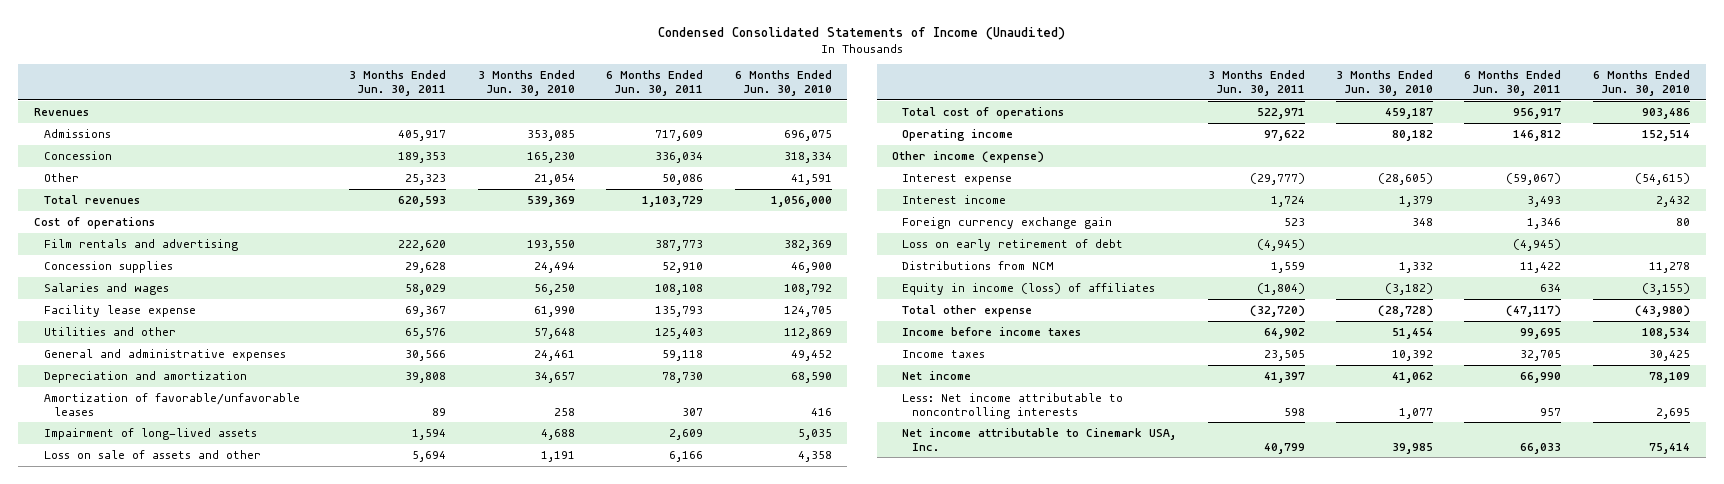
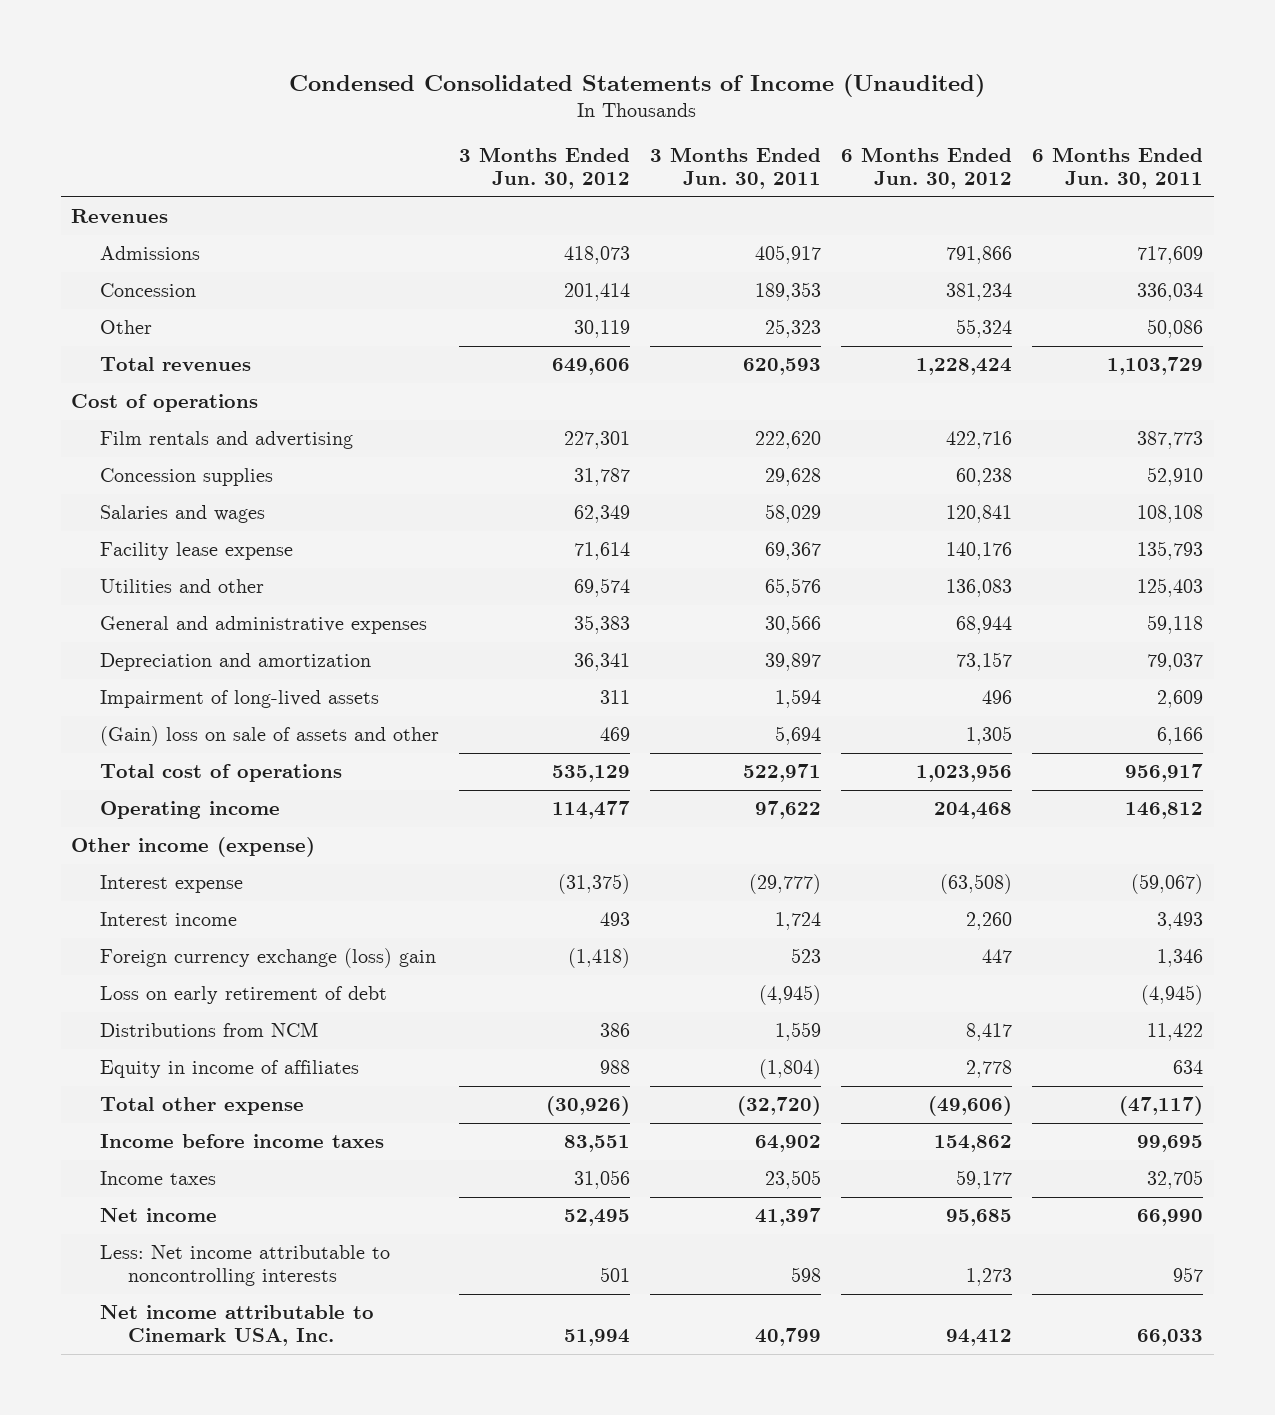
[477,70,575,97] 3 Months Ended Jun. 30, 2010 -> none
[734,70,832,97] 6 Months Ended Jun. 30, 2010 -> none
none -> [459,147,631,189] 3 Months Ended Jun. 30, 2012
none -> [841,147,1013,189] 6 Months Ended Jun. 30, 2012
[43,392,300,416] Amortization of favorable/unfavorable leases -> none
[405,371,447,383] 39,808 -> [765,653,822,672] 39,897
[662,371,704,383] 78,730 -> [1147,653,1204,672] 79,037
[43,449,261,459] Loss on sale of assets and other -> [99,726,439,747] (Gain) loss on sale of assets and other
[902,216,1113,229] Foreign currency exchange gain -> [99,948,436,969] Foreign currency exchange (loss) gain
[902,282,1156,295] Equity in income (loss) of affiliates -> [99,1060,359,1079] Equity in income of affiliates

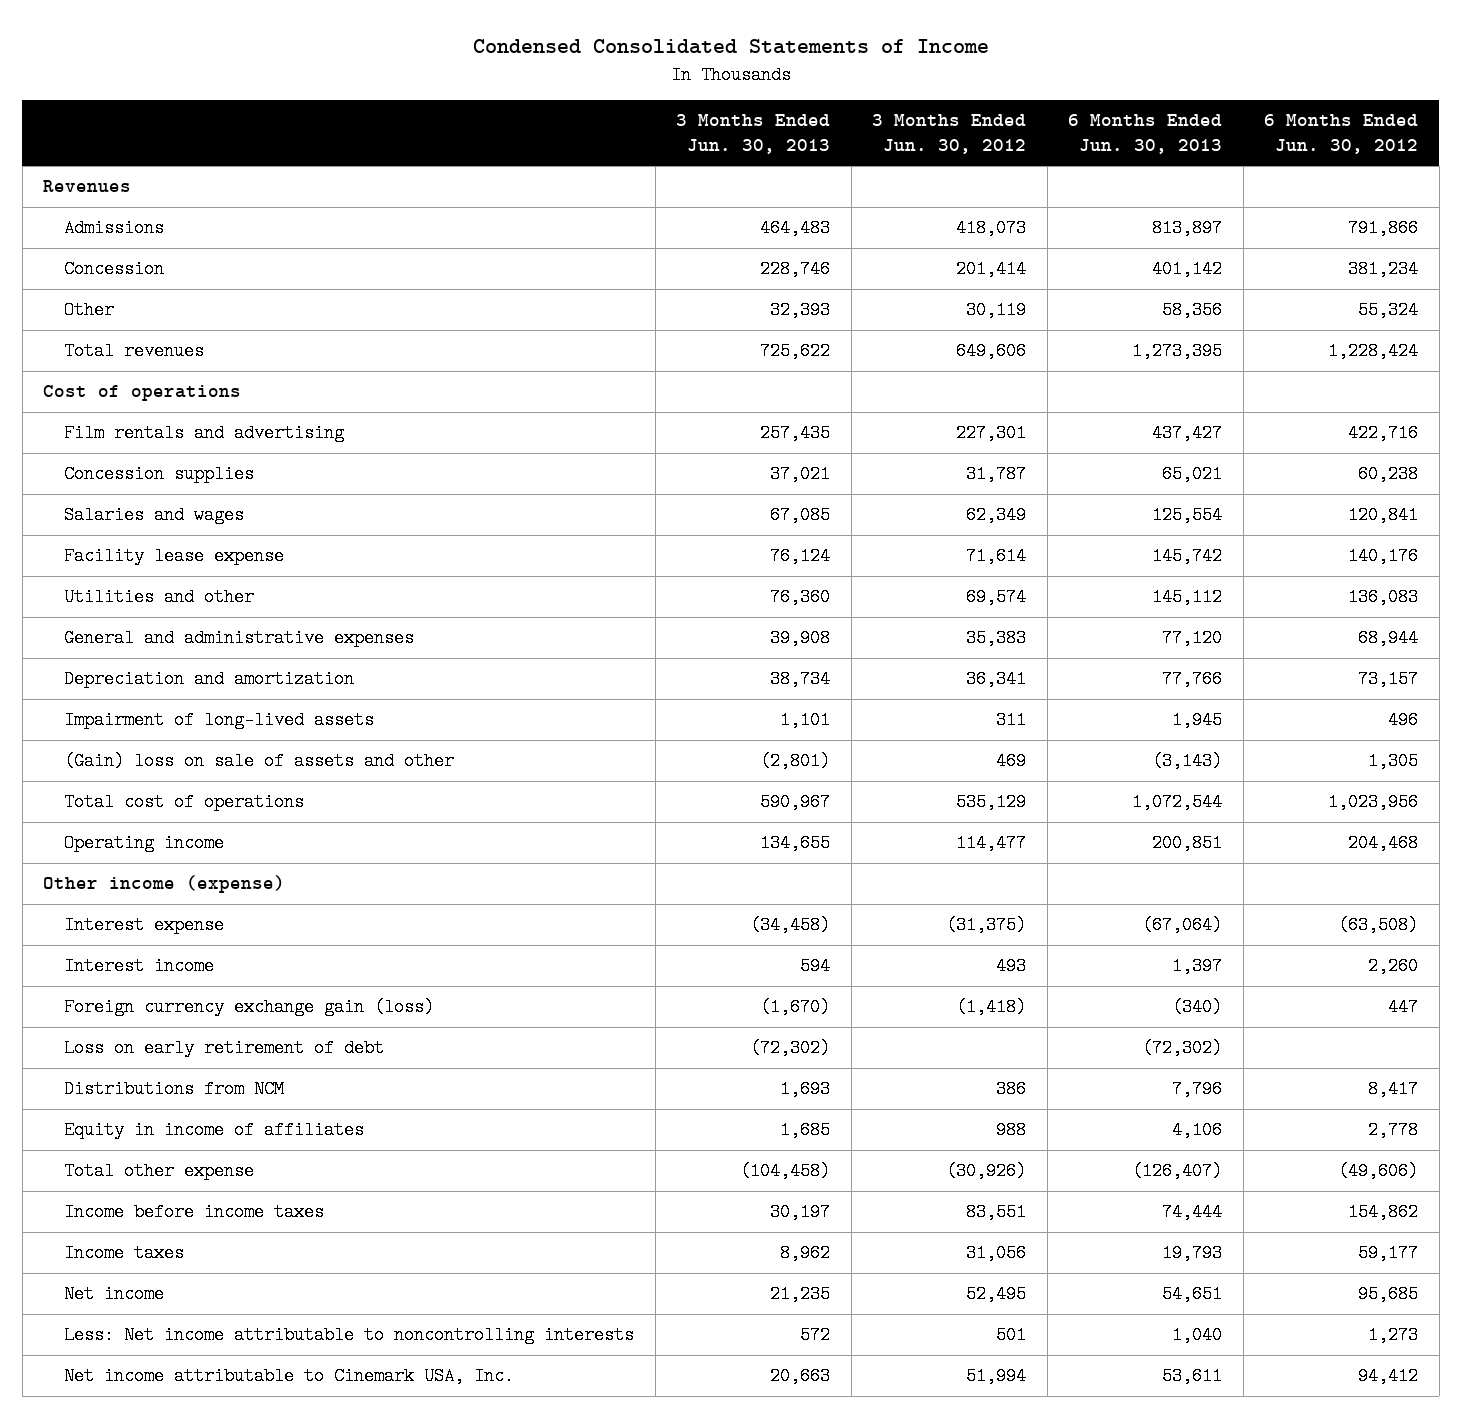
[289,74,986,98] Condensed Consolidated Statements of Income (Unaudited) -> [472,38,989,54] Condensed Consolidated Statements of Income
[650,147,822,189] 3 Months Ended Jun. 30, 2011 -> none
[1032,147,1204,189] 6 Months Ended Jun. 30, 2011 -> none
none -> [676,114,831,155] 3 Months Ended Jun. 30, 2013
none -> [1068,114,1223,155] 6 Months Ended Jun. 30, 2013
[99,948,436,969] Foreign currency exchange (loss) gain -> [64,998,435,1017] Foreign currency exchange gain (loss)

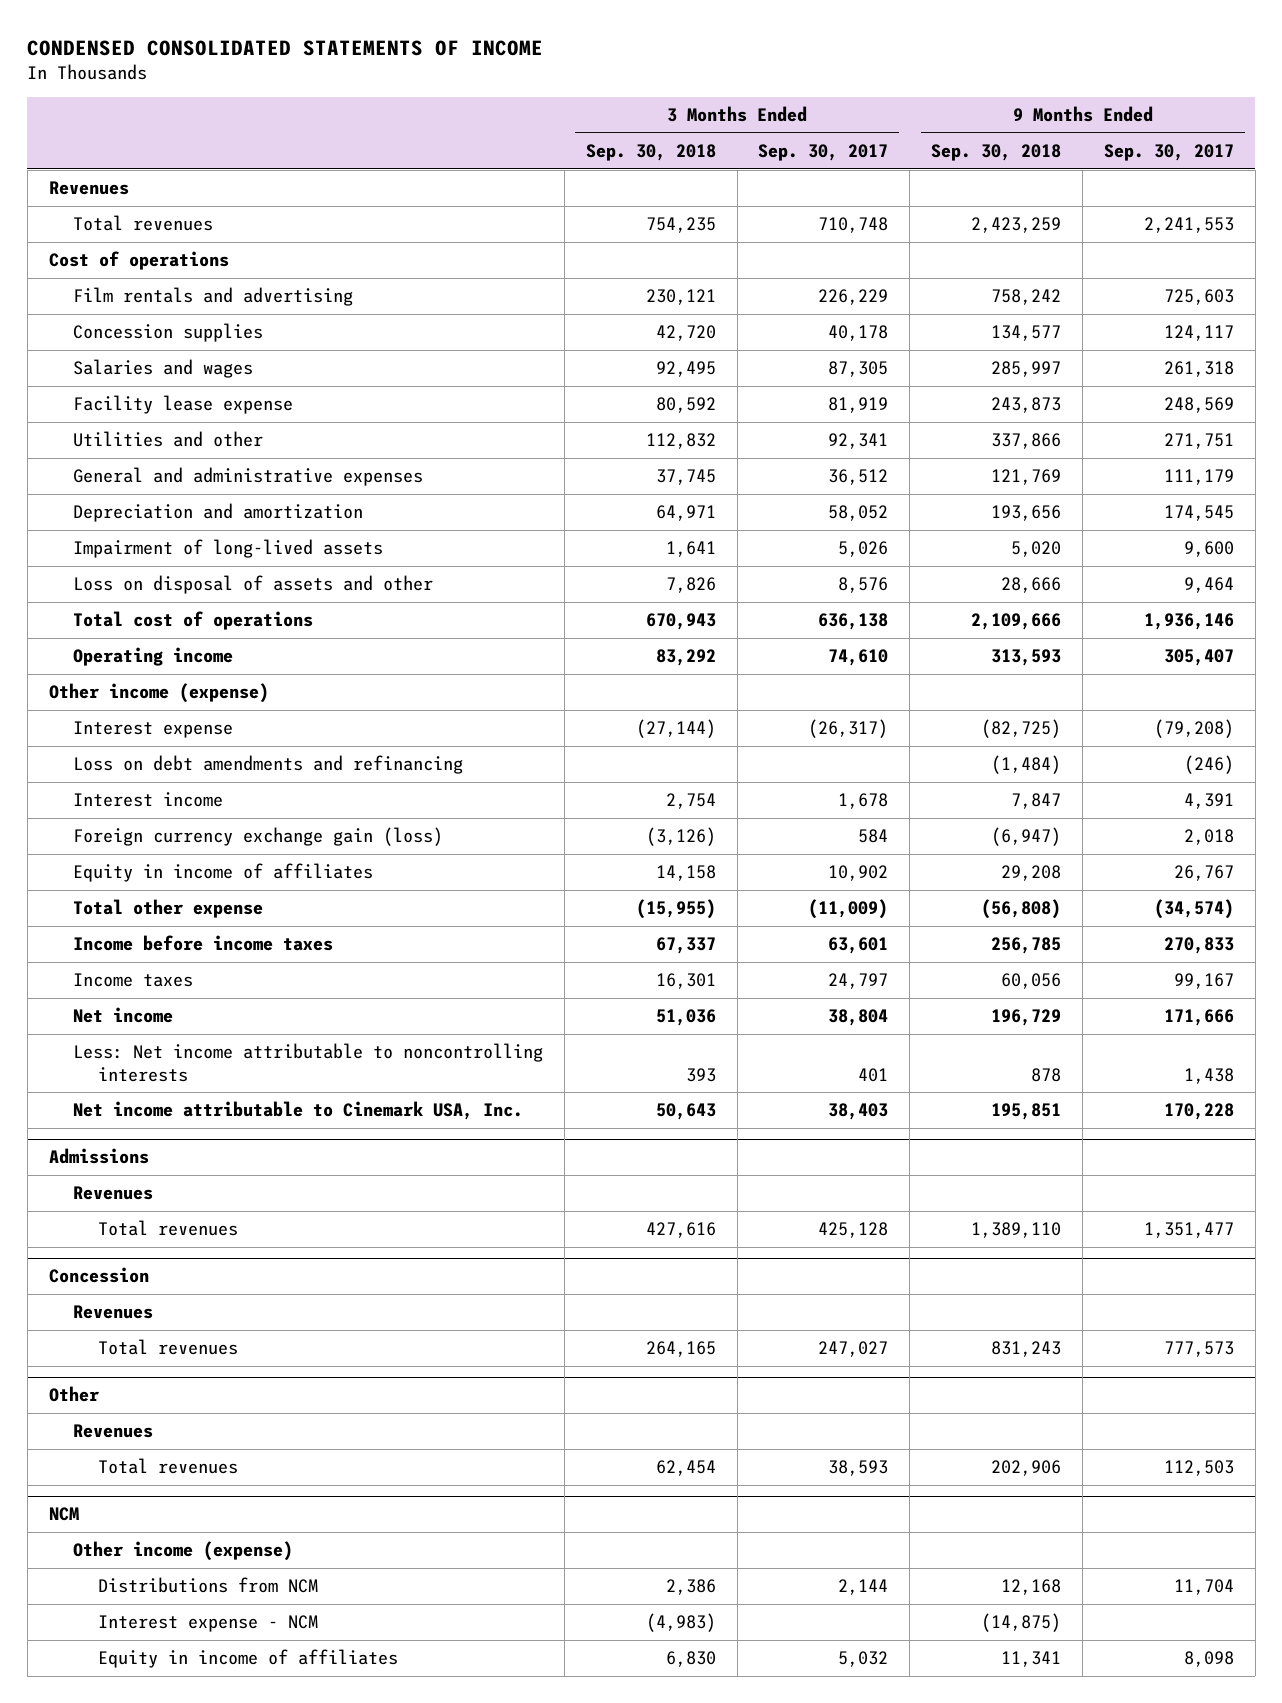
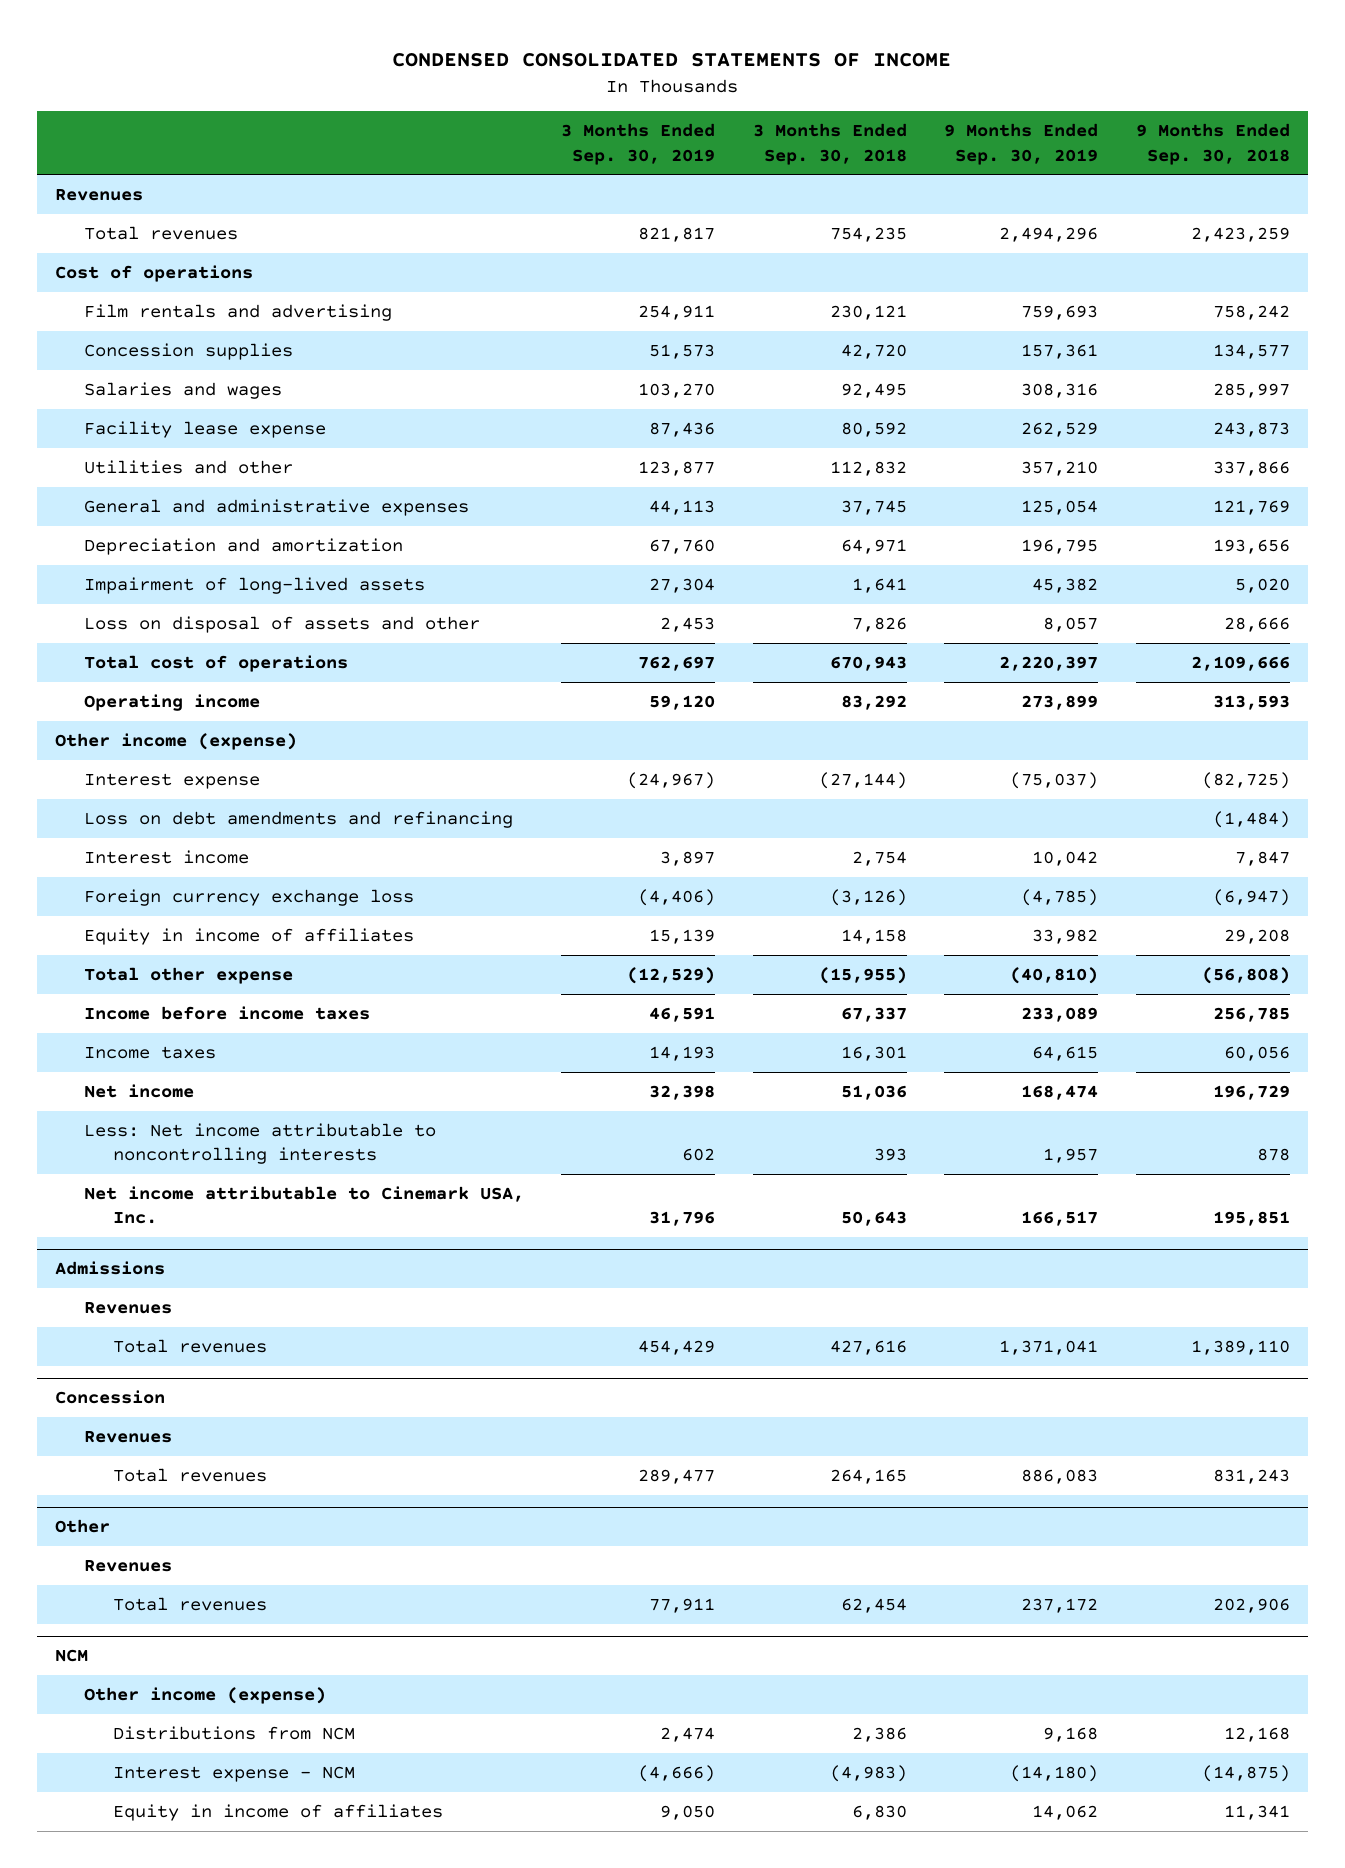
[758,143,889,161] Sep. 30, 2017 -> none
[1103,143,1234,161] Sep. 30, 2017 -> none
none -> [561,123,716,165] 3 Months Ended Sep. 30, 2019
none -> [944,123,1099,165] 9 Months Ended Sep. 30, 2019
[73,827,444,847] Foreign currency exchange gain (loss) -> [83,888,414,906] Foreign currency exchange loss

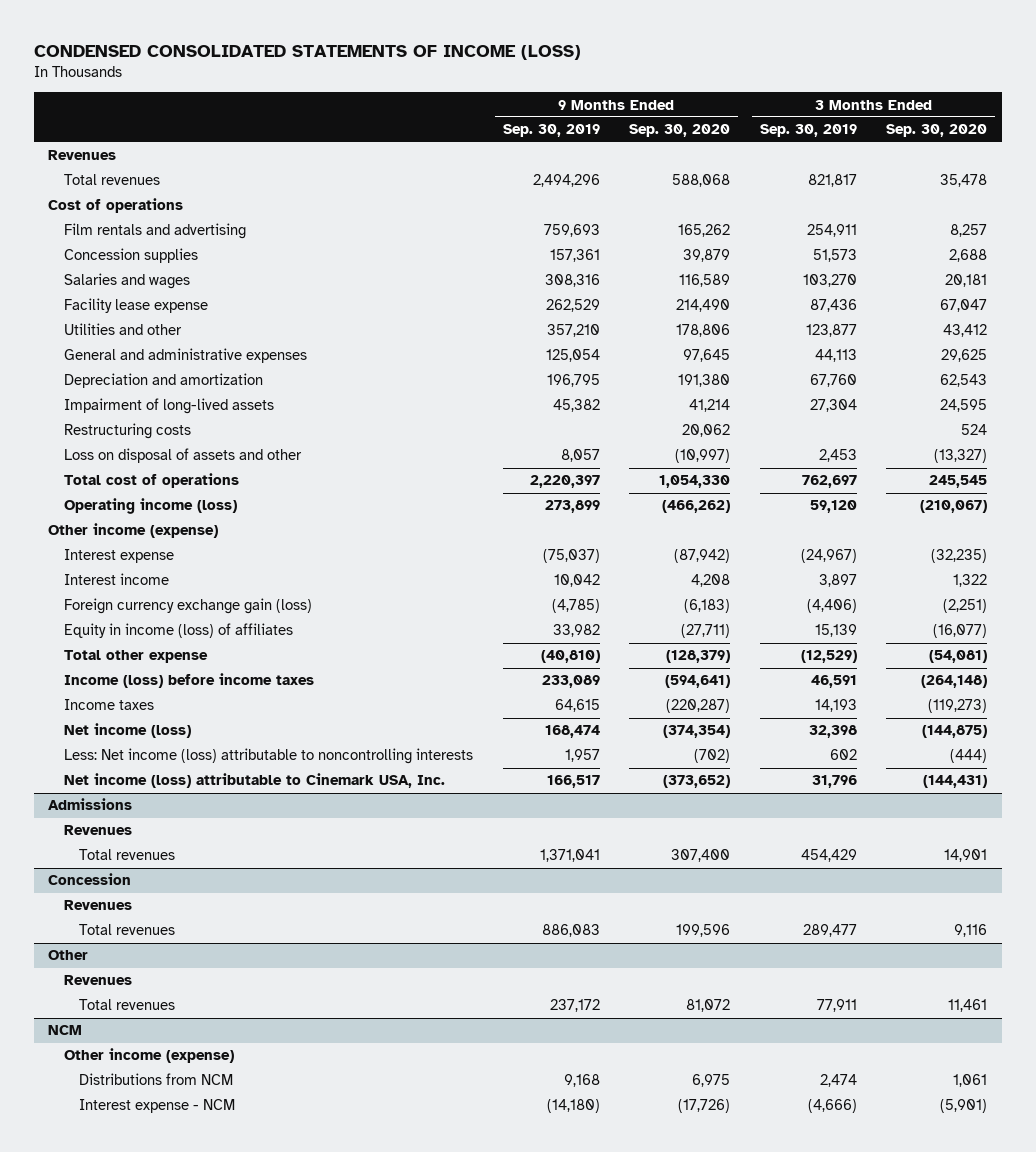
[392,53,952,68] CONDENSED CONSOLIDATED STATEMENTS OF INCOME -> [33,44,581,60] CONDENSED CONSOLIDATED STATEMENTS OF INCOME (LOSS)
[752,123,907,165] 3 Months Ended Sep. 30, 2018 -> none
[1135,123,1290,165] 9 Months Ended Sep. 30, 2018 -> none
none -> [629,124,731,138] Sep. 30, 2020
none -> [886,124,988,138] Sep. 30, 2020
none -> [63,423,191,440] Restructuring costs
[83,693,260,711] Operating income -> [63,498,237,515] Operating income (loss)
[83,810,513,828] Loss on debt amendments and refinancing -> none
[83,888,414,906] Foreign currency exchange loss -> [63,598,312,615] Foreign currency exchange gain (loss)
[83,927,414,945] Equity in income of affiliates -> [63,623,293,639] Equity in income (loss) of affiliates
[83,1005,370,1020] Income before income taxes -> [63,673,314,689] Income (loss) before income taxes
[83,1083,194,1098] Net income -> [63,723,191,739] Net income (loss)
[83,1122,436,1165] Less: Net income attributable to noncontrolling interests -> [63,748,473,765] Less: Net income (loss) attributable to noncontrolling interests
[83,1185,524,1225] Net income attributable to Cinemark USA, Inc. -> [63,773,445,789] Net income (loss) attributable to Cinemark USA, Inc.
[112,1803,443,1821] Equity in income of affiliates -> none

